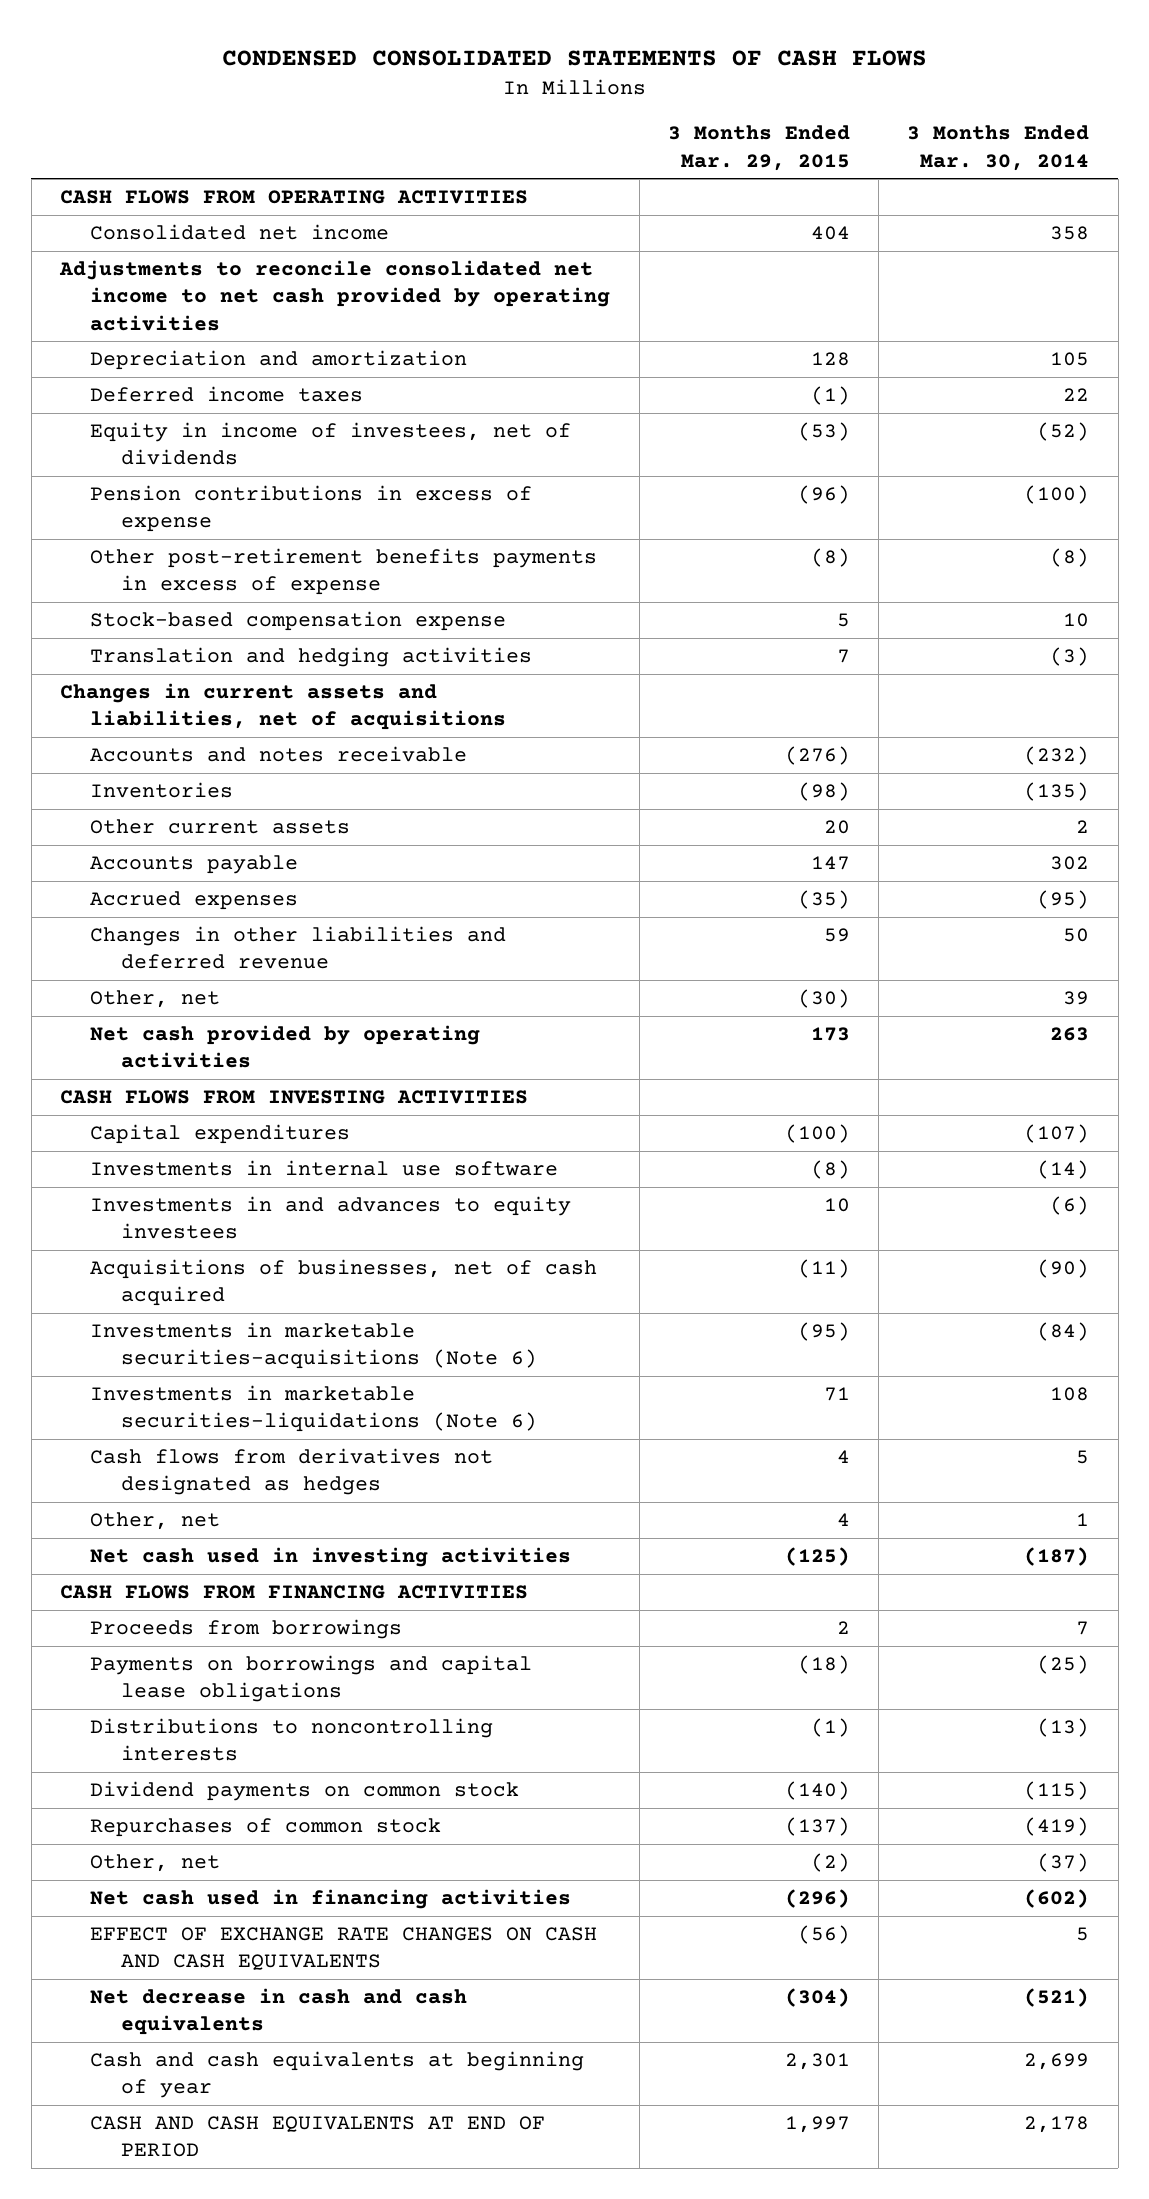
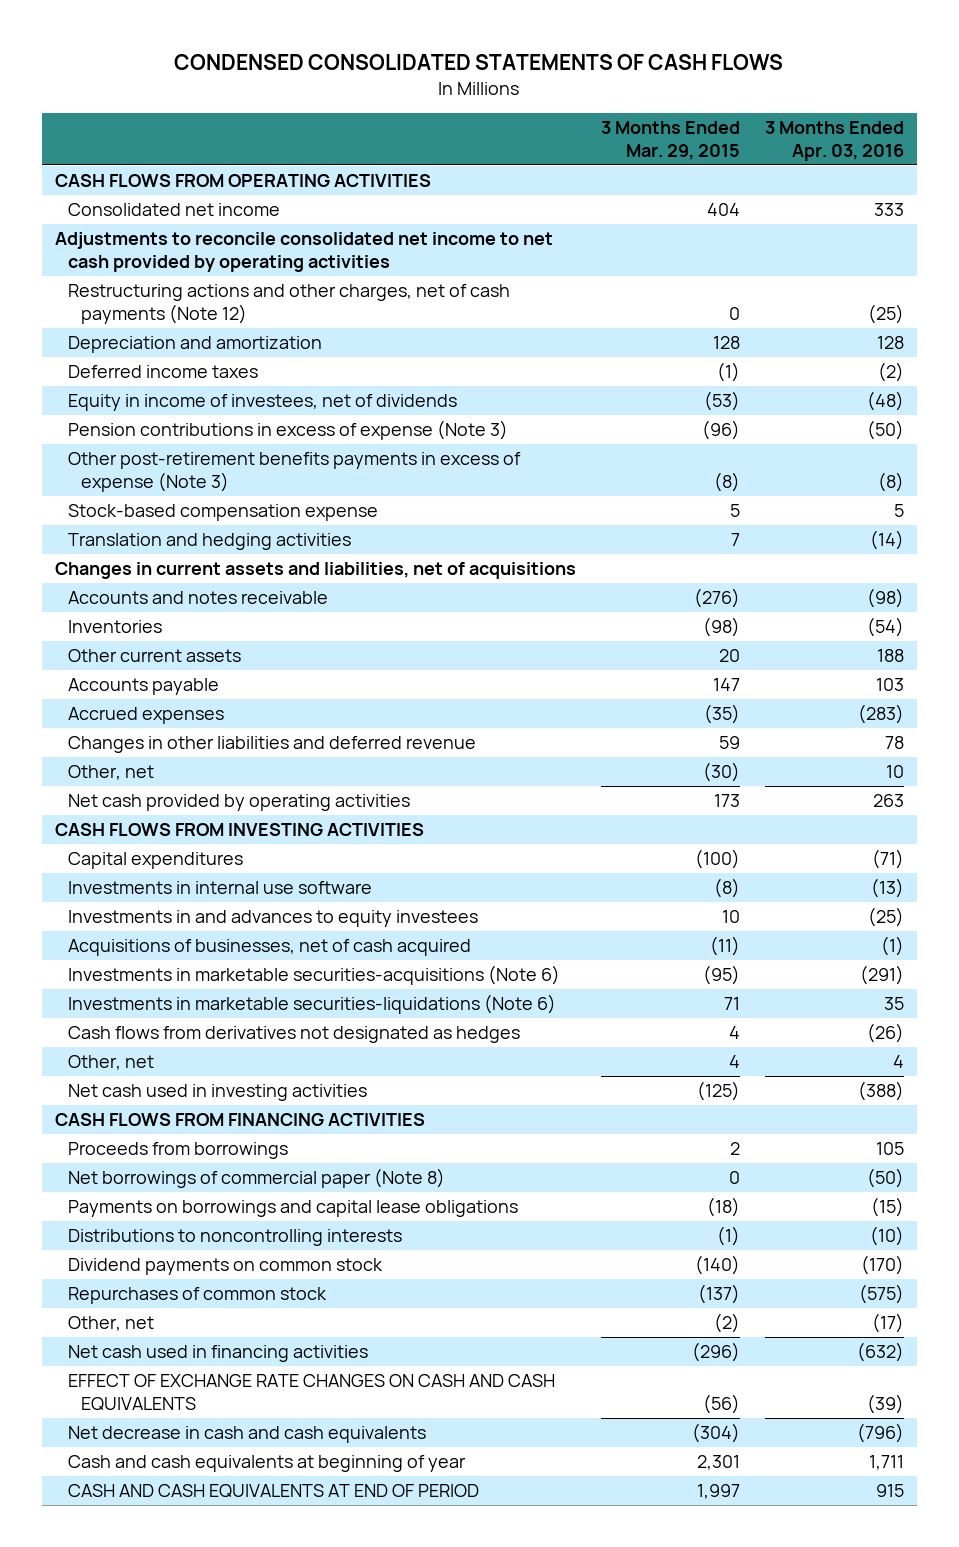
[907,125,1090,171] 3 Months Ended Mar. 30, 2014 -> none
none -> [765,121,905,161] 3 Months Ended Apr. 03, 2016
none -> [68,284,511,325] Restructuring actions and other charges, net of cash payments (Note 12)
[90,485,533,533] Pension contributions in excess of expense -> [68,420,509,441] Pension contributions in excess of expense (Note 3)
[90,548,598,596] Other post-retirement benefits payments in excess of expense -> [68,452,522,493] Other post-retirement benefits payments in excess of expense (Note 3)
none -> [68,1168,446,1189] Net borrowings of commercial paper (Note 8)

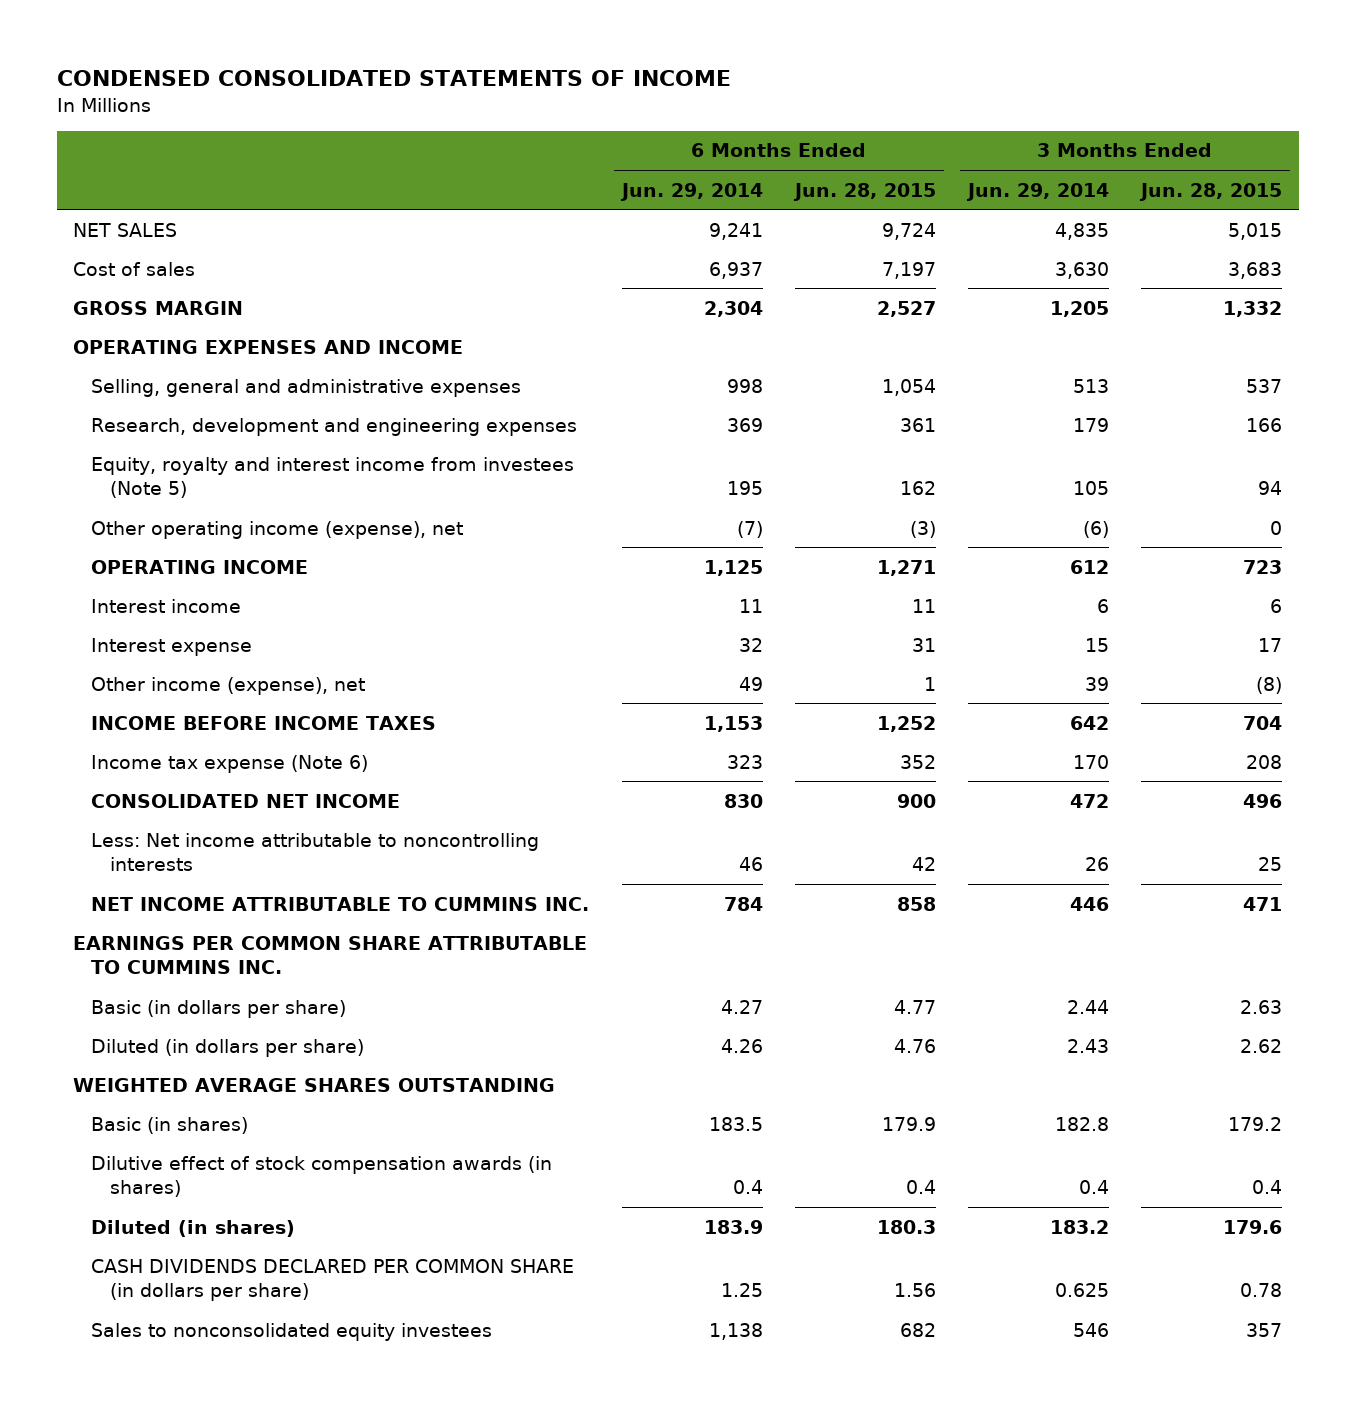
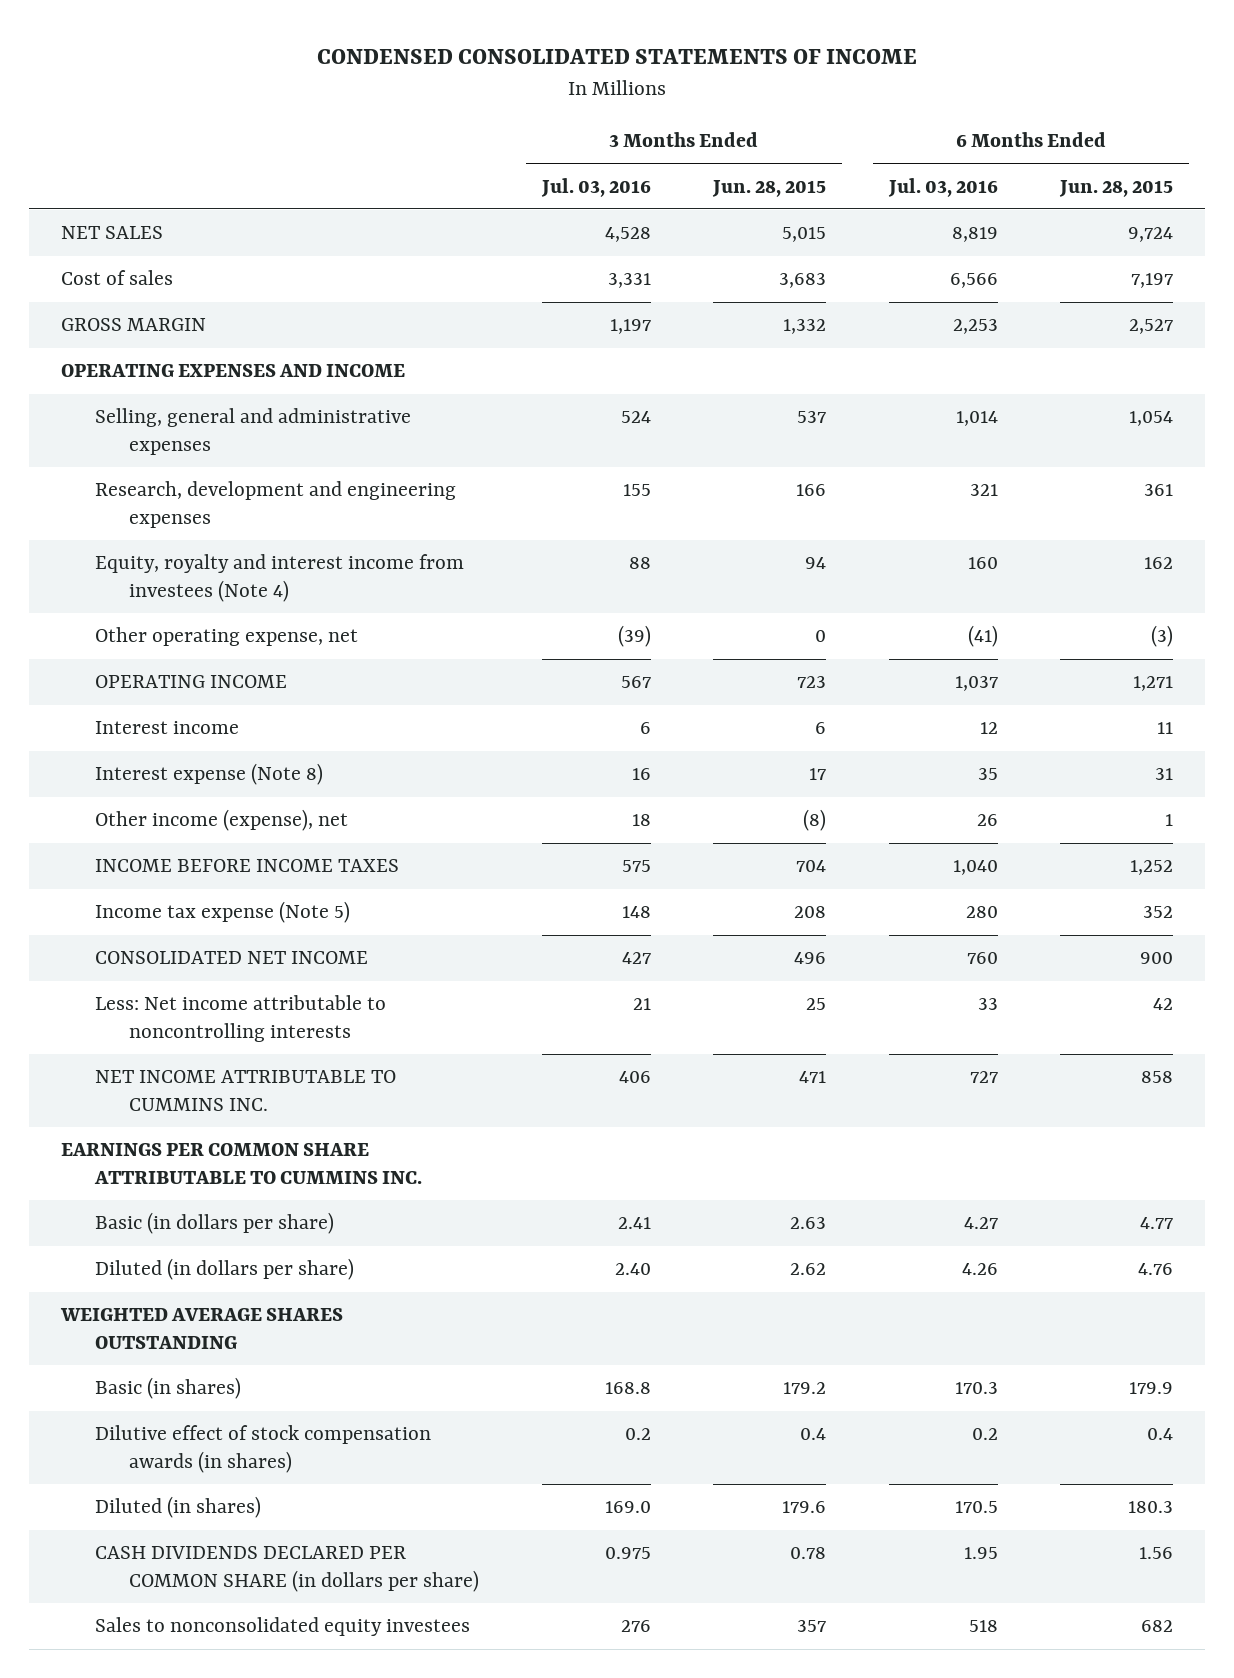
[619,182,763,201] Jun. 29, 2014 -> none
[966,182,1110,201] Jun. 29, 2014 -> none
none -> [540,177,651,197] Jul. 03, 2016
none -> [887,177,998,197] Jul. 03, 2016
[91,456,575,498] Equity, royalty and interest income from investees (Note 5) -> [95,554,465,602] Equity, royalty and interest income from investees (Note 4)
[91,520,464,539] Other operating income (expense), net -> [95,627,359,647] Other operating expense, net
[91,637,253,656] Interest expense -> [95,763,324,786] Interest expense (Note 8)
[91,754,369,773] Income tax expense (Note 6) -> [95,901,351,924] Income tax expense (Note 5)

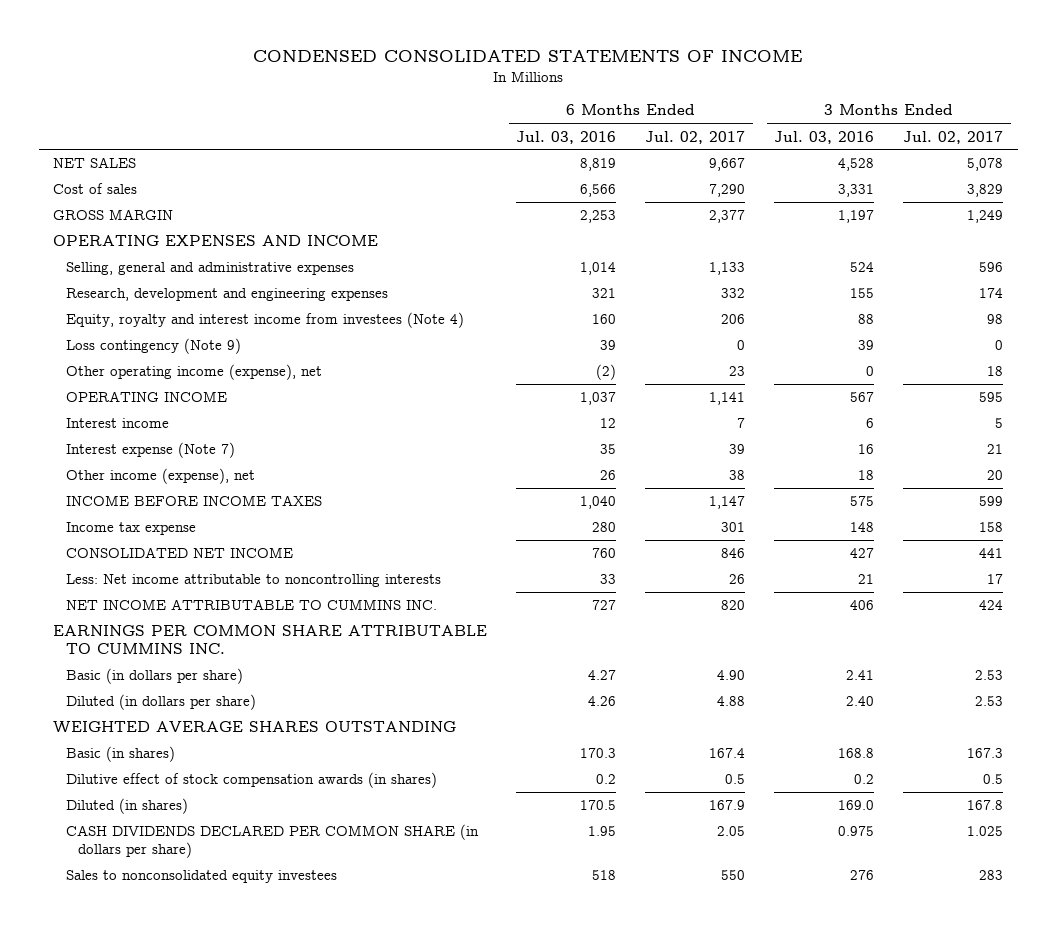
[712,179,827,197] Jun. 28, 2015 -> none
[1059,179,1174,197] Jun. 28, 2015 -> none
none -> [645,130,746,144] Jul. 02, 2017
none -> [903,130,1004,144] Jul. 02, 2017
none -> [65,338,241,355] Loss contingency (Note 9)
[95,627,359,647] Other operating expense, net -> [65,364,322,381] Other operating income (expense), net
[617,625,651,648] (39) -> [866,366,875,377] 0
[967,625,998,648] (41) -> [596,364,617,381] (2)
[95,763,324,786] Interest expense (Note 8) -> [65,442,235,459] Interest expense (Note 7)
[95,901,351,924] Income tax expense (Note 5) -> [65,522,196,536] Income tax expense

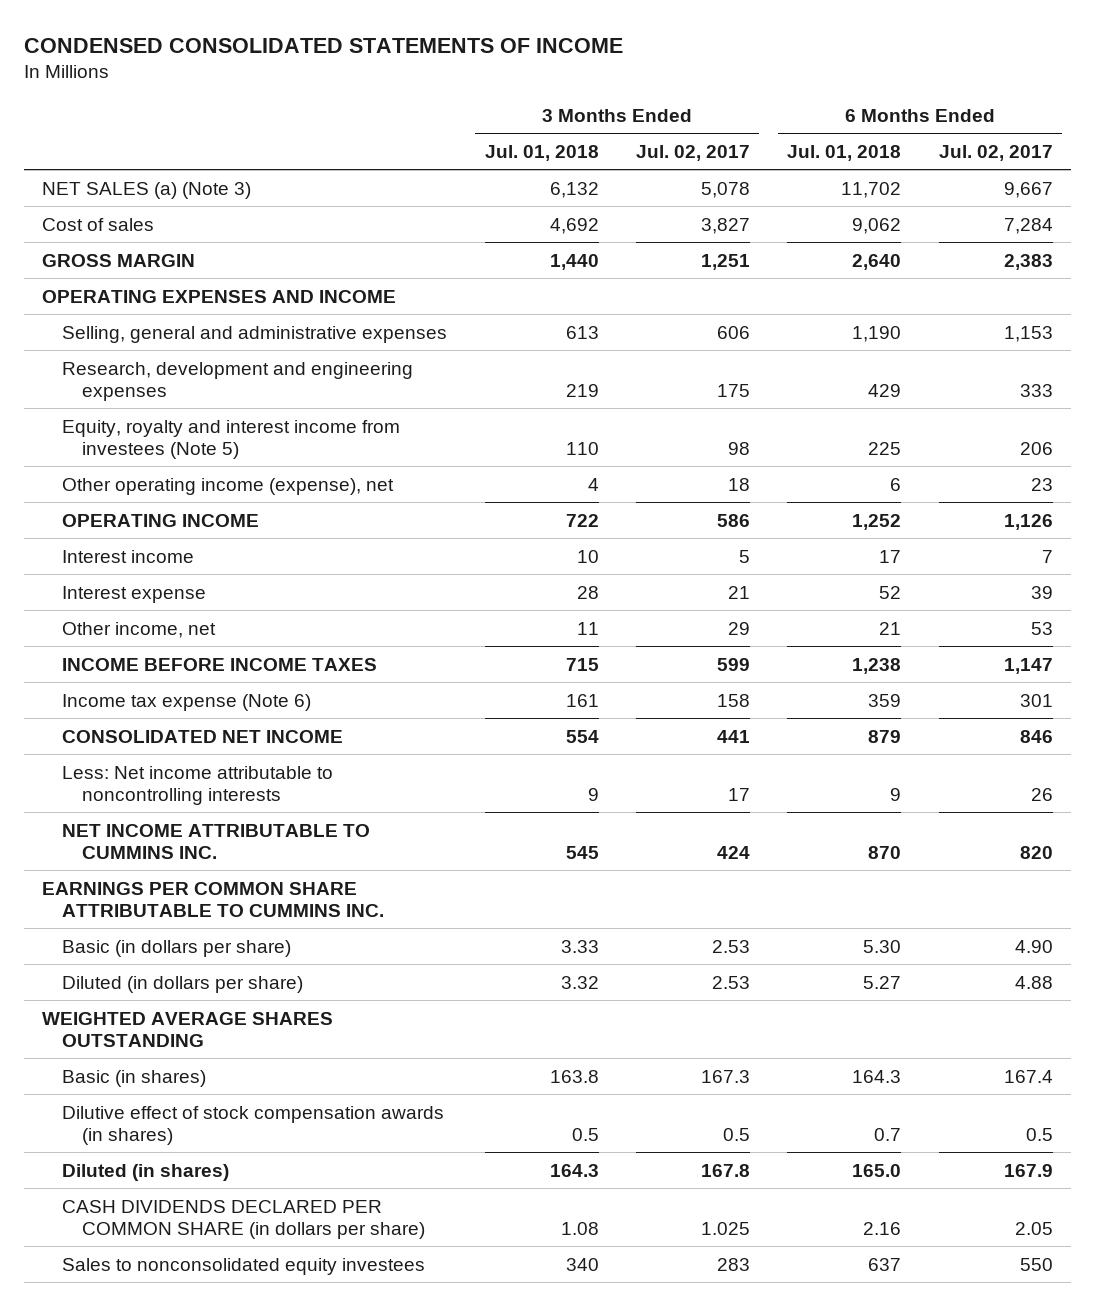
[516,130,617,144] Jul. 03, 2016 -> none
[774,130,875,144] Jul. 03, 2016 -> none
none -> [484,144,599,161] Jul. 01, 2018
none -> [787,144,902,161] Jul. 01, 2018
[53,157,137,169] NET SALES -> [42,181,252,199] NET SALES (a) (Note 3)
[709,184,746,198] 7,290 -> [1003,217,1053,234] 7,284
[967,184,1004,198] 3,829 -> [700,217,750,234] 3,827
[709,210,746,224] 2,377 -> [1003,253,1053,270] 2,383
[967,210,1004,224] 1,249 -> [700,253,750,270] 1,251
[65,338,241,355] Loss contingency (Note 9) -> none
[709,262,746,276] 1,133 -> [1003,325,1053,342] 1,153
[979,262,1004,273] 596 -> [716,325,750,339] 606
[721,288,746,299] 332 -> [1019,383,1053,397] 333
[979,288,1004,299] 174 -> [716,383,750,397] 175
[65,312,464,329] Equity, royalty and interest income from investees (Note 4) -> [62,419,401,459] Equity, royalty and interest income from investees (Note 5)
[709,392,746,406] 1,141 -> [1003,513,1053,530] 1,126
[979,392,1004,403] 595 -> [716,513,750,527] 586
[65,442,235,459] Interest expense (Note 7) -> [62,585,207,603] Interest expense
[65,468,255,485] Other income (expense), net -> [62,621,217,638] Other income, net
[729,470,746,481] 38 -> [1030,621,1053,635] 53
[987,470,1004,481] 20 -> [727,621,750,635] 29
[65,522,196,536] Income tax expense -> [62,693,312,711] Income tax expense (Note 6)

